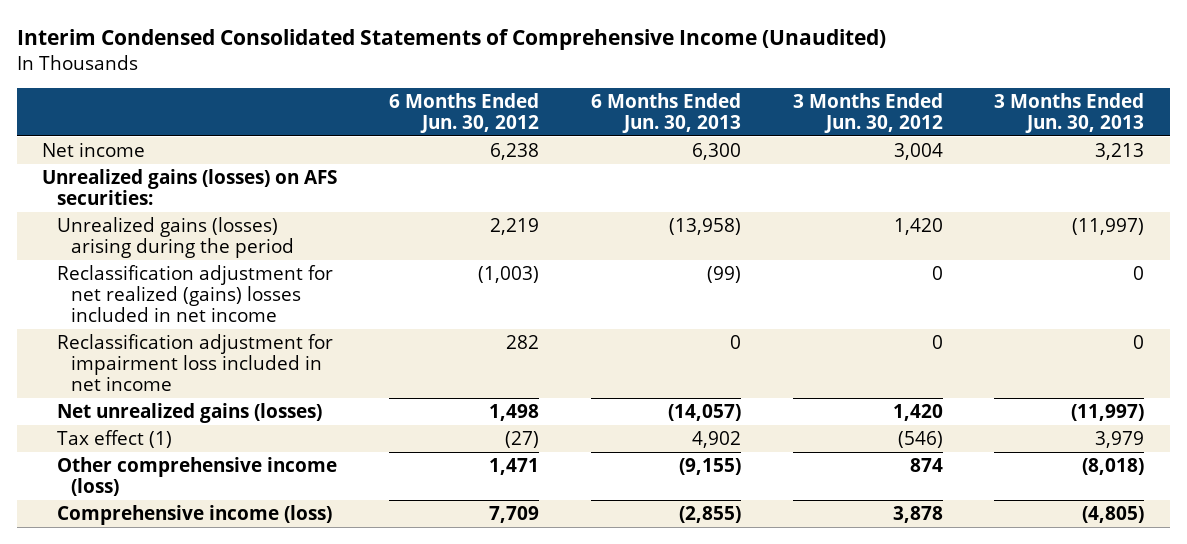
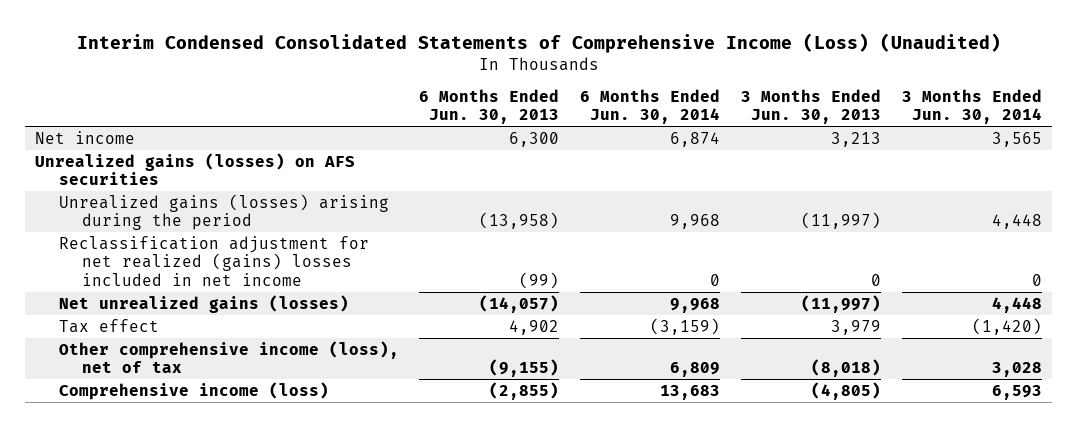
[16,28,886,50] Interim Condensed Consolidated Statements of Comprehensive Income (Unaudited) -> [76,32,1001,53] Interim Condensed Consolidated Statements of Comprehensive Income (Loss) (Unaudited)
[389,92,540,133] 6 Months Ended Jun. 30, 2012 -> none
[792,92,943,133] 3 Months Ended Jun. 30, 2012 -> none
none -> [580,88,721,125] 6 Months Ended Jun. 30, 2014
none -> [901,88,1042,125] 3 Months Ended Jun. 30, 2014
[42,168,338,205] Unrealized gains (losses) on AFS securities: -> [35,152,356,186] Unrealized gains (losses) on AFS securities
[56,333,333,391] Reclassification adjustment for impairment loss included in net income -> none
[56,429,172,448] Tax effect (1) -> [58,318,159,333] Tax effect
[56,456,337,496] Other comprehensive income (loss) -> [58,340,399,374] Other comprehensive income (loss), net of tax

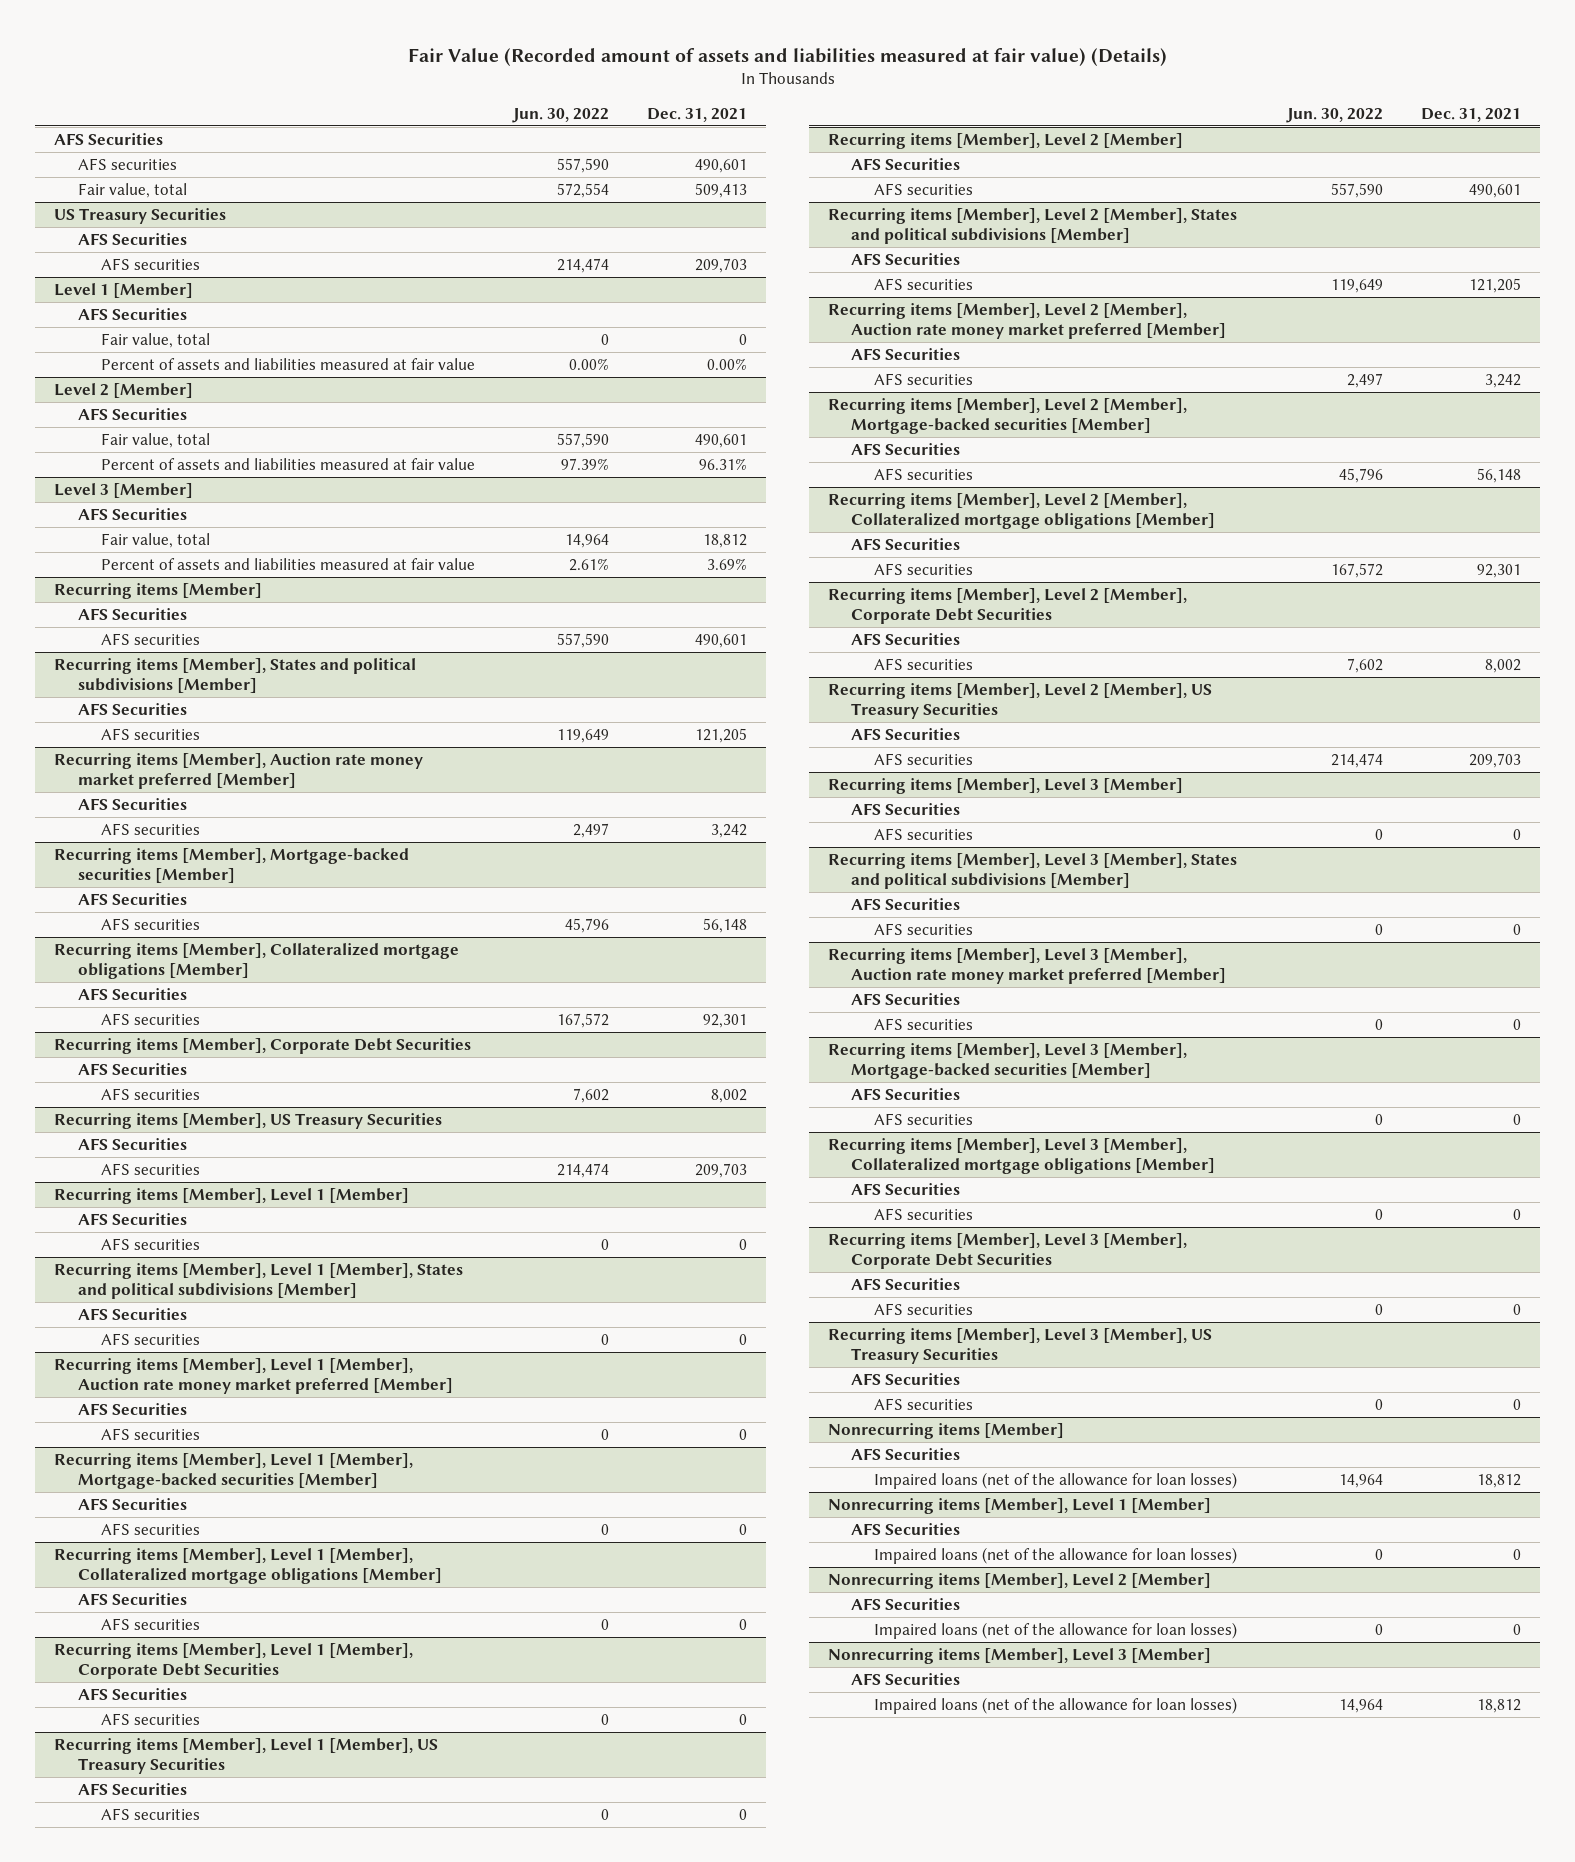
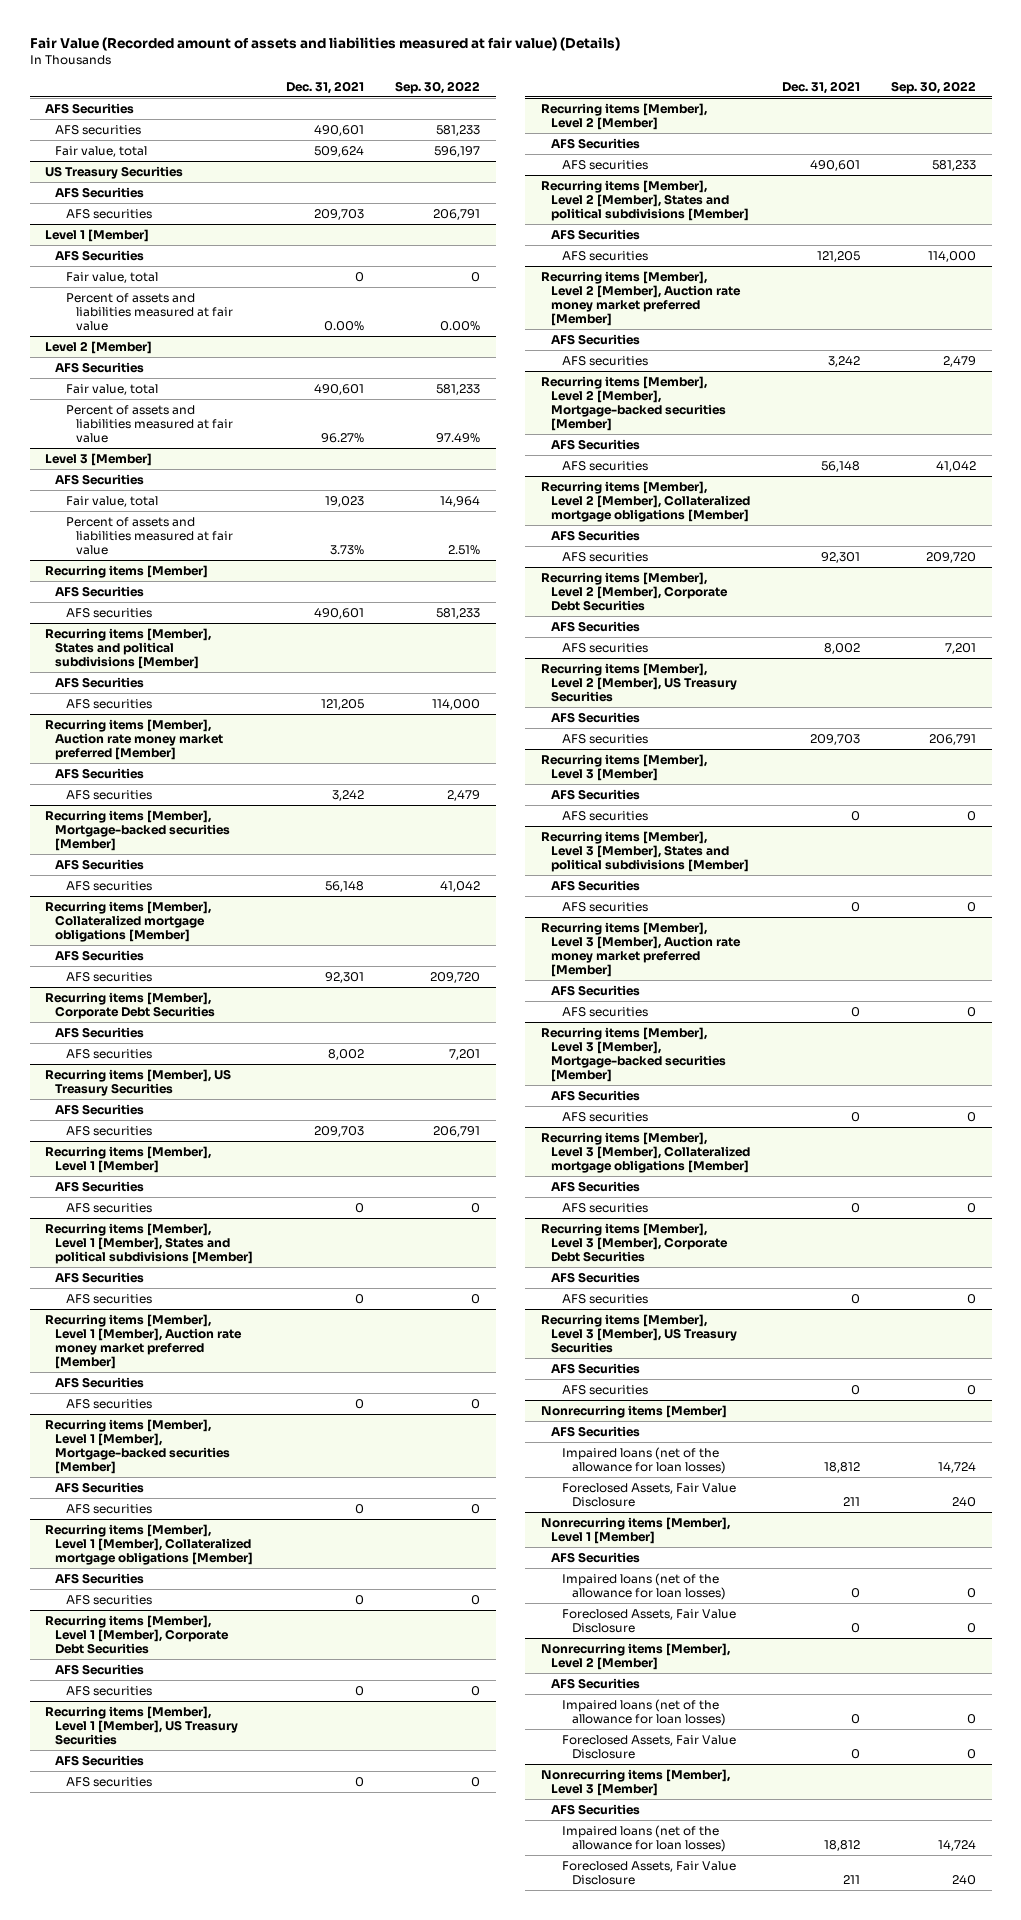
[512,108,610,124] Jun. 30, 2022 -> none
none -> [395,80,481,94] Sep. 30, 2022
[695,182,748,198] 509,413 -> [313,145,364,157] 509,624
[699,457,748,470] 96.31% -> [320,432,364,443] 96.27%
[703,533,748,548] 18,812 -> [324,495,364,507] 19,023
[707,557,748,570] 3.69% -> [329,544,364,555] 3.73%
none -> [561,1482,736,1507] Foreclosed Assets, Fair Value Disclosure
none -> [561,1608,736,1633] Foreclosed Assets, Fair Value Disclosure
none -> [561,1734,736,1759] Foreclosed Assets, Fair Value Disclosure
none -> [561,1860,736,1885] Foreclosed Assets, Fair Value Disclosure

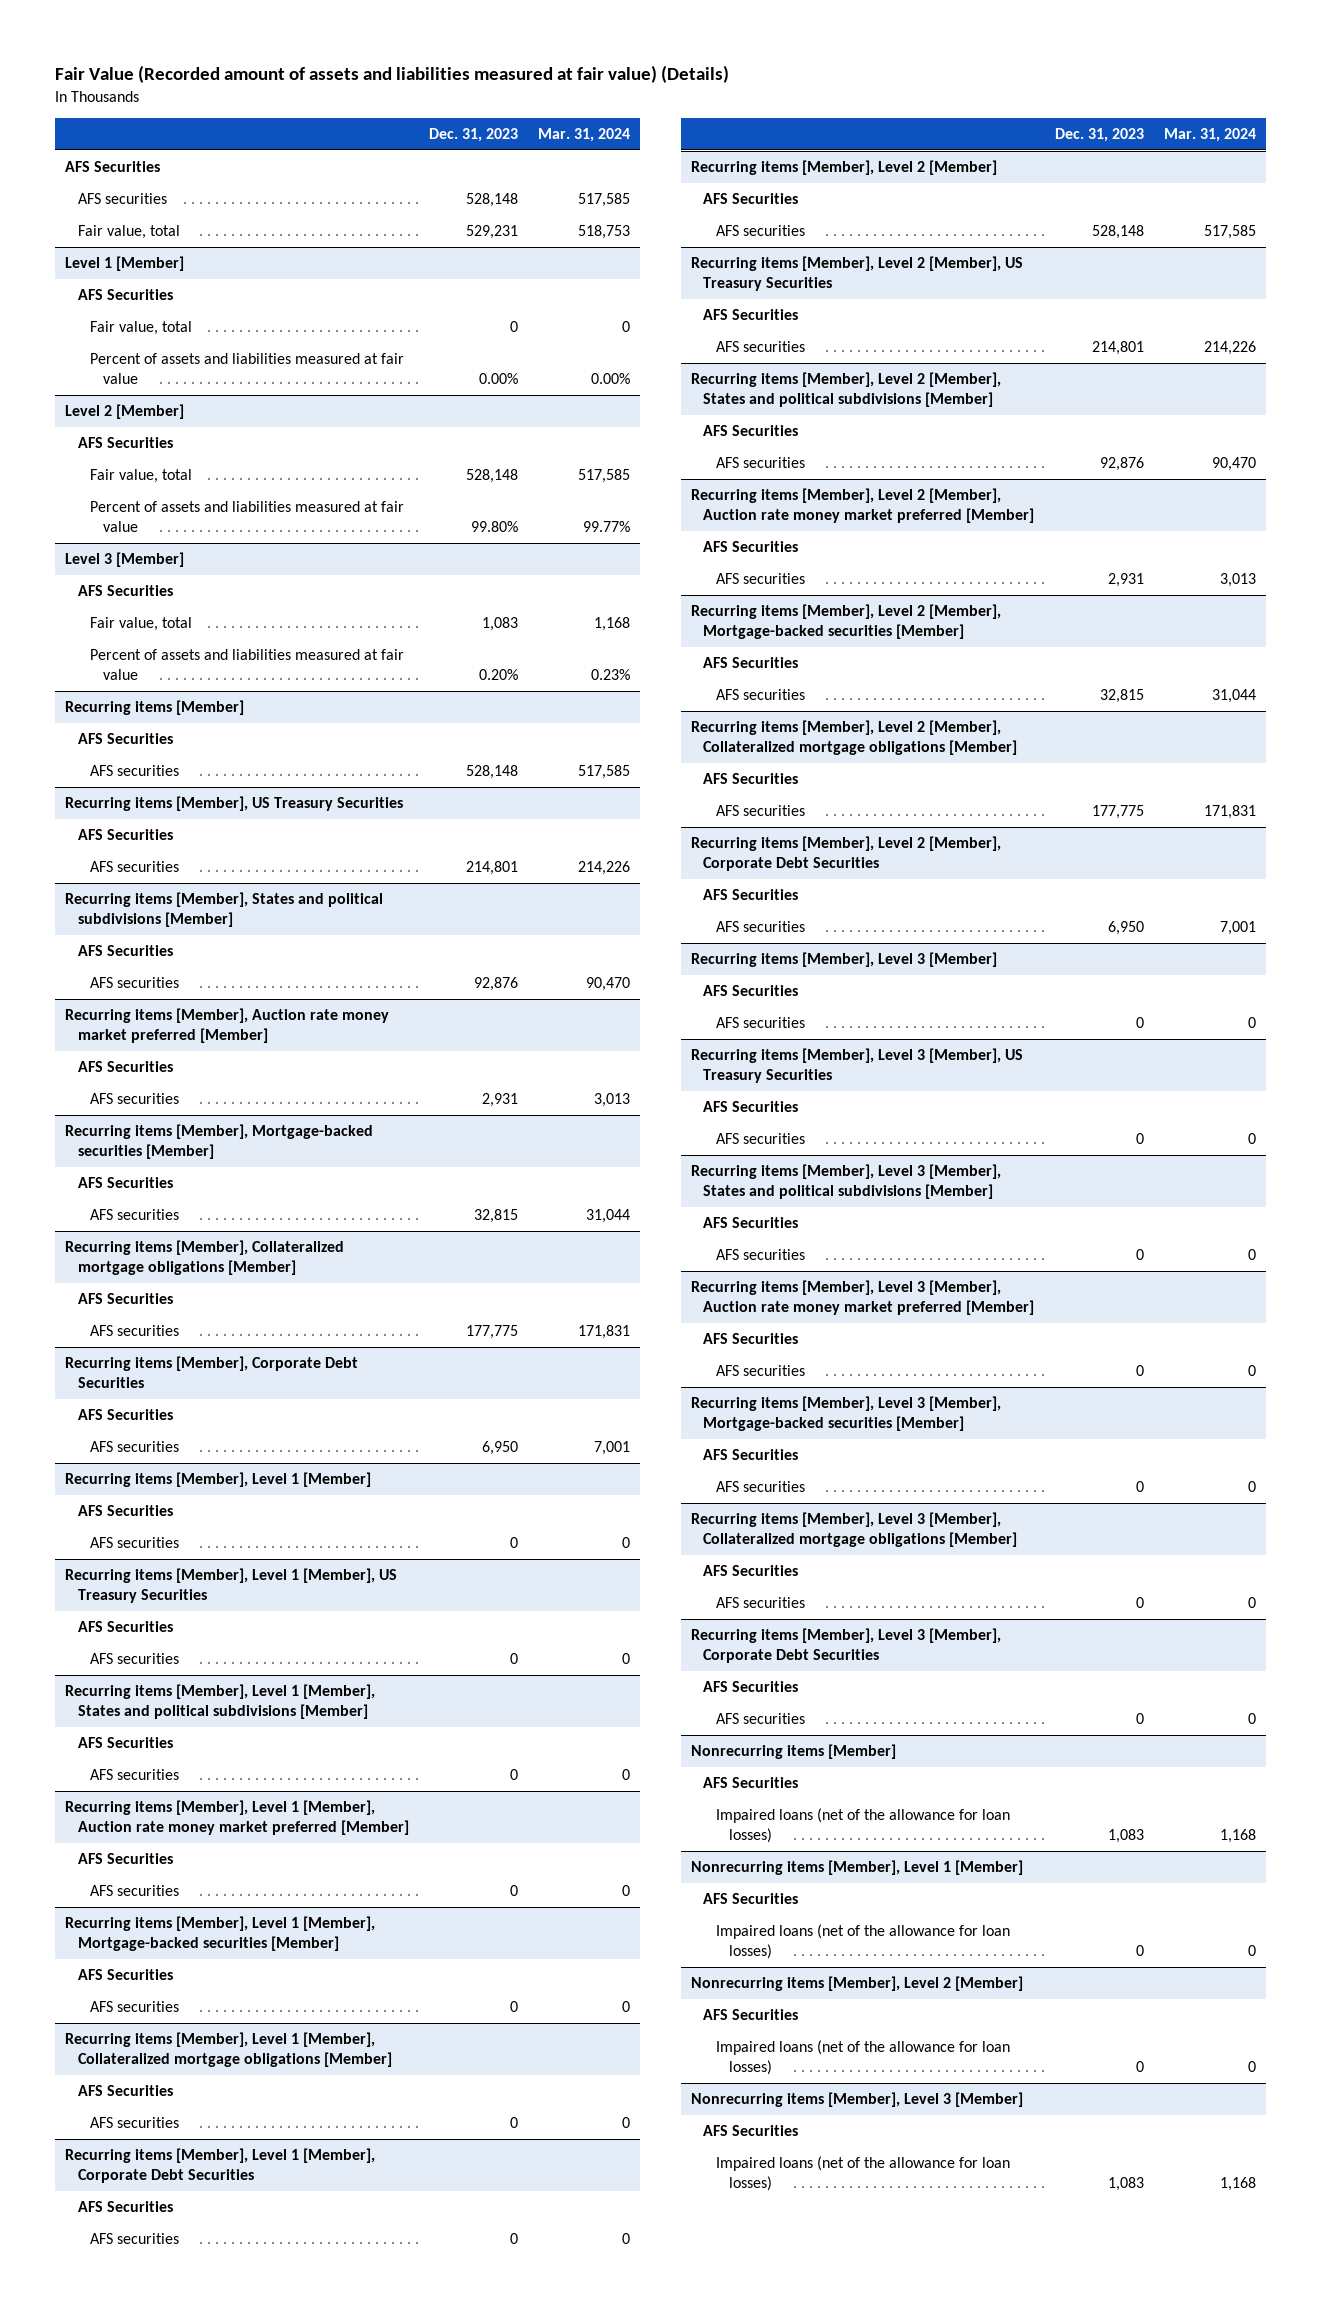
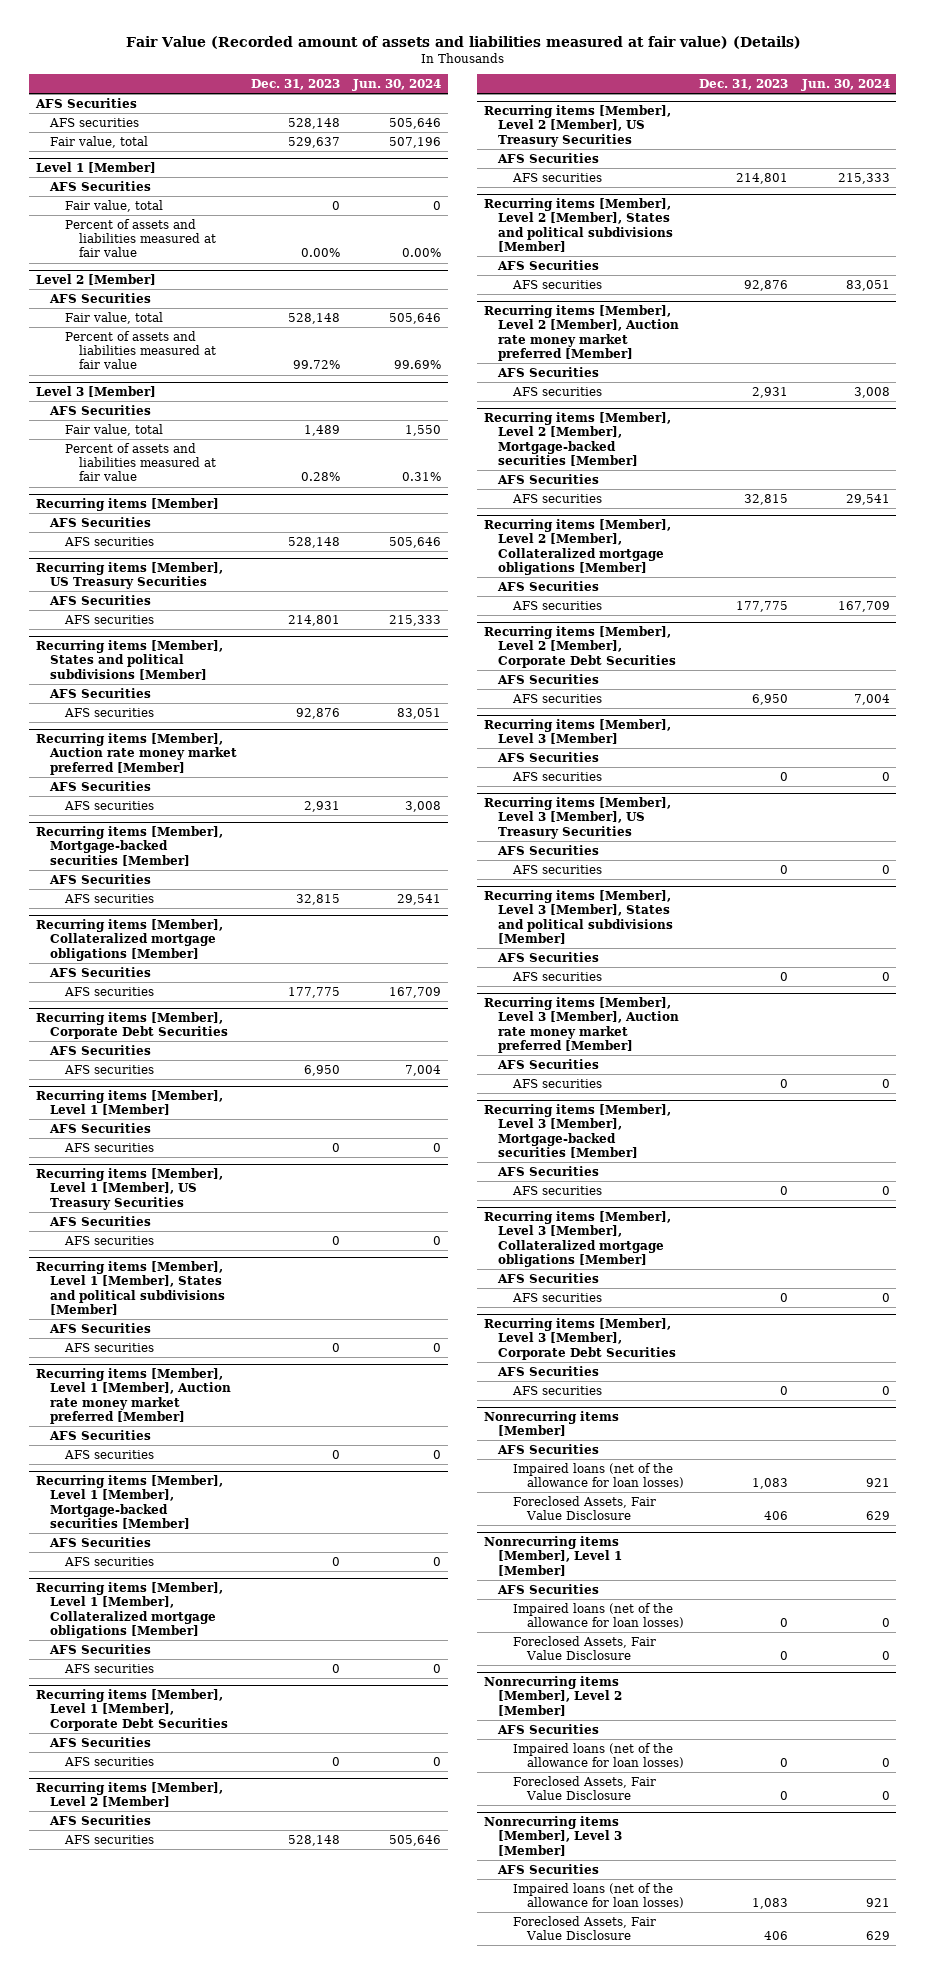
[538,127,631,142] Mar. 31, 2024 -> none
none -> [352,79,442,92] Jun. 30, 2024
[465,225,518,240] 529,231 -> [287,136,340,148] 529,637
[470,520,518,532] 99.80% -> [292,360,340,370] 99.72%
[481,617,518,632] 1,083 -> [303,424,340,436] 1,489
[478,668,518,680] 0.20% -> [300,472,340,482] 0.28%
none -> [512,1495,656,1521] Foreclosed Assets, Fair Value Disclosure
none -> [512,1635,656,1661] Foreclosed Assets, Fair Value Disclosure
none -> [512,1775,656,1801] Foreclosed Assets, Fair Value Disclosure
none -> [512,1915,656,1941] Foreclosed Assets, Fair Value Disclosure

